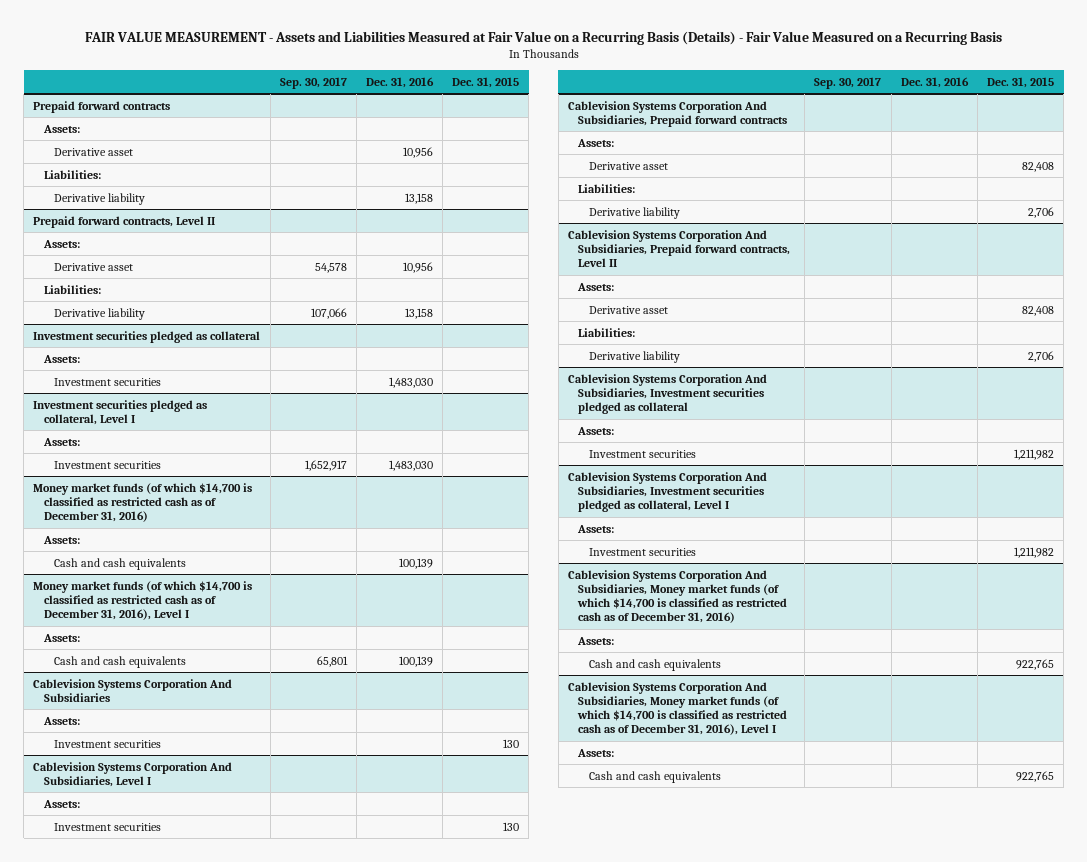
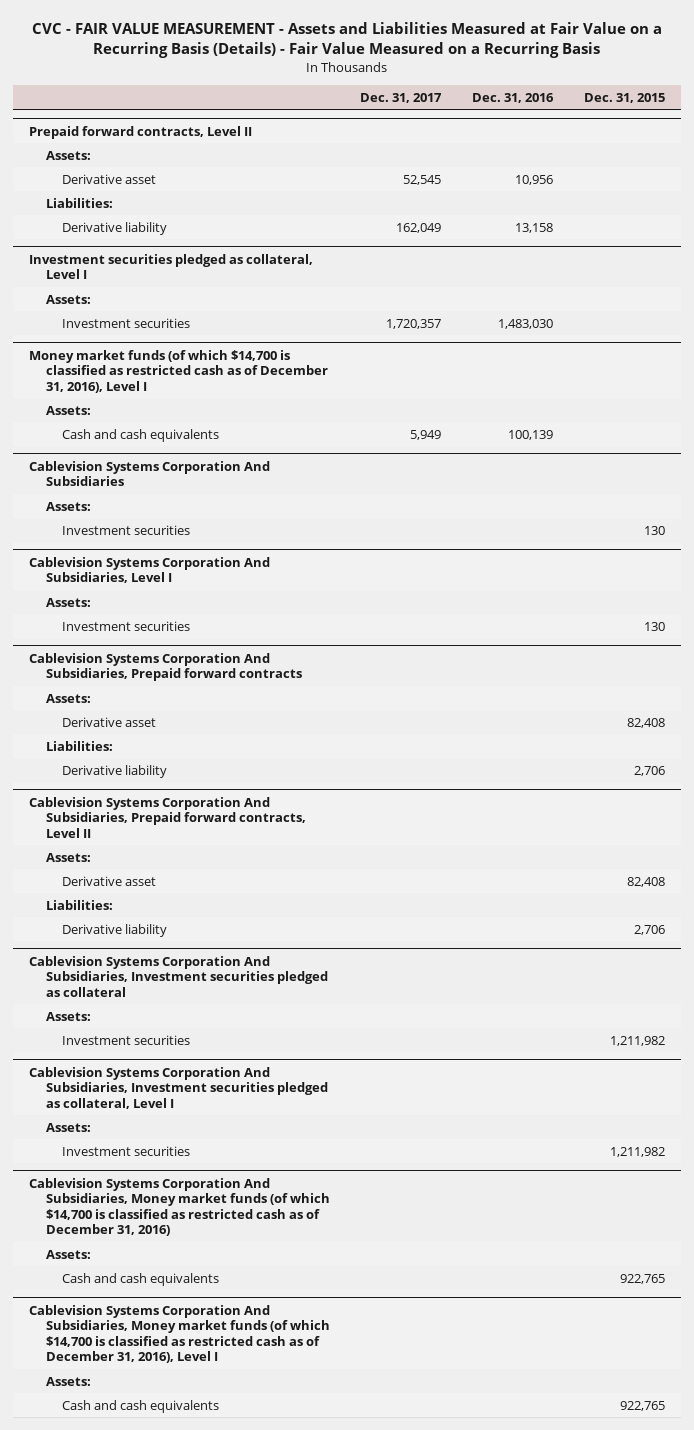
[84,31,1002,46] FAIR VALUE MEASUREMENT - Assets and Liabilities Measured at Fair Value on a Recurring Basis (Details) - Fair Value Measured on a Recurring Basis -> [32,21,663,59] CVC - FAIR VALUE MEASUREMENT - Assets and Liabilities Measured at Fair Value on a Recurring Basis (Details) - Fair Value Measured on a Recurring Basis
[279,76,347,89] Sep. 30, 2017 -> none
none -> [360,93,443,104] Dec. 31, 2017
[33,100,171,113] Prepaid forward contracts -> none
[42,124,80,133] Assets: -> none
[54,147,134,156] Derivative asset -> none
[43,169,101,179] Liabilities: -> none
[54,192,146,205] Derivative liability -> none
[33,330,261,343] Investment securities pledged as collateral -> none
[42,354,80,363] Assets: -> none
[54,377,162,386] Investment securities -> none
[33,482,253,522] Money market funds (of which $14,700 is classified as restricted cash as of December 31, 2016) -> none
[42,535,80,544] Assets: -> none
[54,557,187,570] Cash and cash equivalents -> none

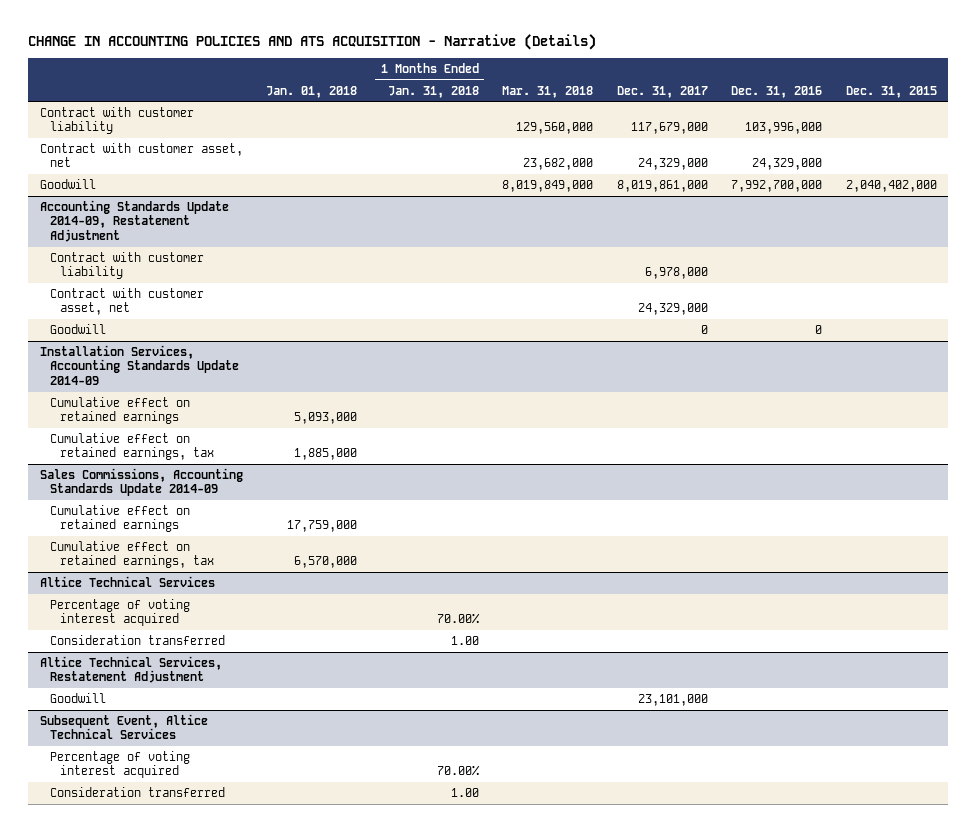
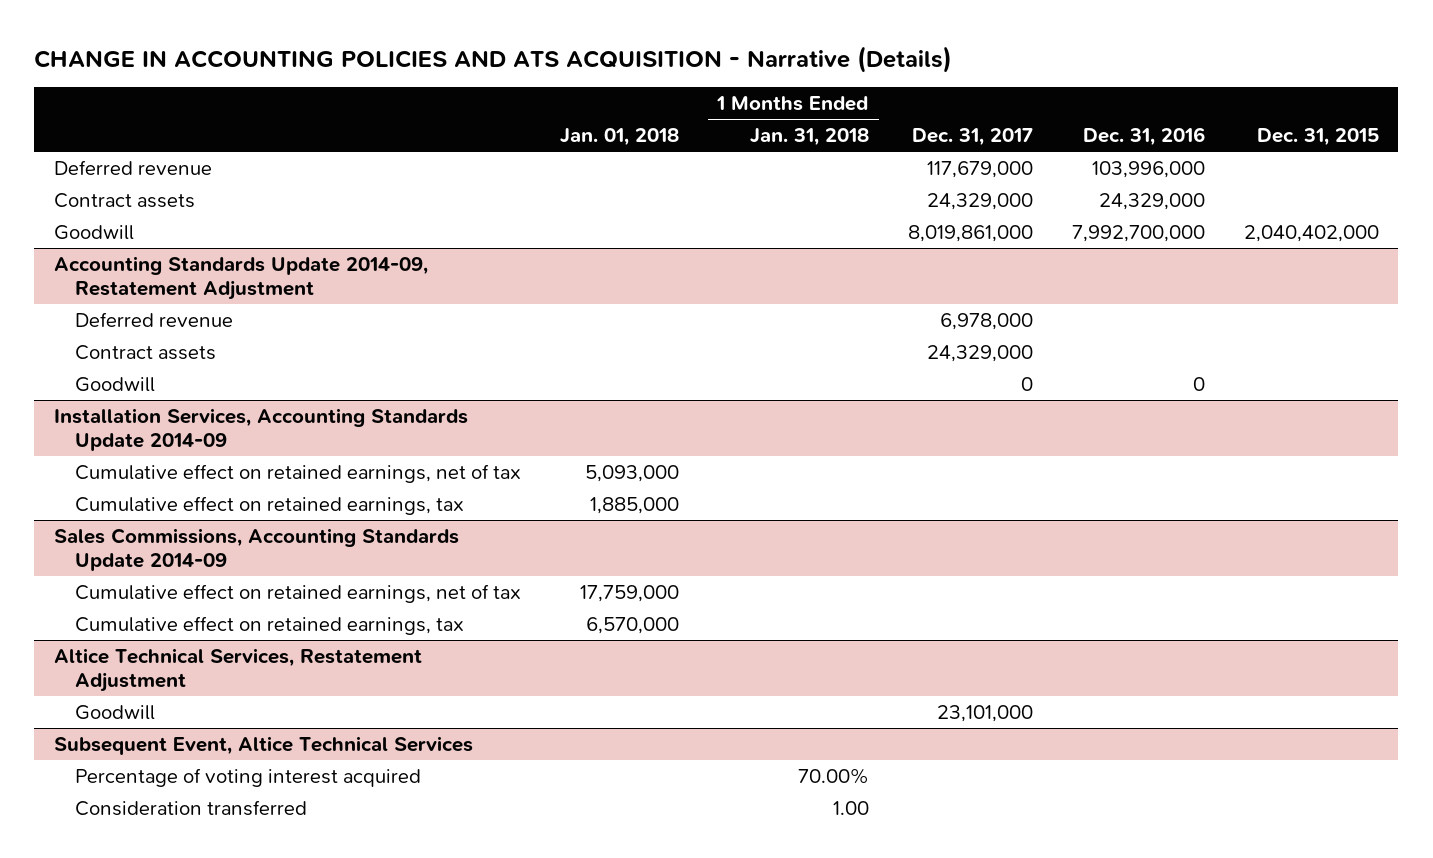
[502,85,594,98] Mar. 31, 2018 -> none
[39,106,194,135] Contract with customer liability -> [53,159,212,175] Deferred revenue
[39,142,243,168] Contract with customer asset, net -> [53,192,195,208] Contract assets
[49,251,204,280] Contract with customer liability -> [75,311,234,327] Deferred revenue
[49,287,204,316] Contract with customer asset, net -> [75,344,217,360] Contract assets
[49,396,190,425] Cumulative effect on retained earnings -> [75,463,522,483] Cumulative effect on retained earnings, net of tax
[49,504,190,533] Cumulative effect on retained earnings -> [75,583,522,603] Cumulative effect on retained earnings, net of tax
[39,575,215,587] Altice Technical Services -> none
[49,598,190,627] Percentage of voting interest acquired -> none
[49,634,225,645] Consideration transferred -> none

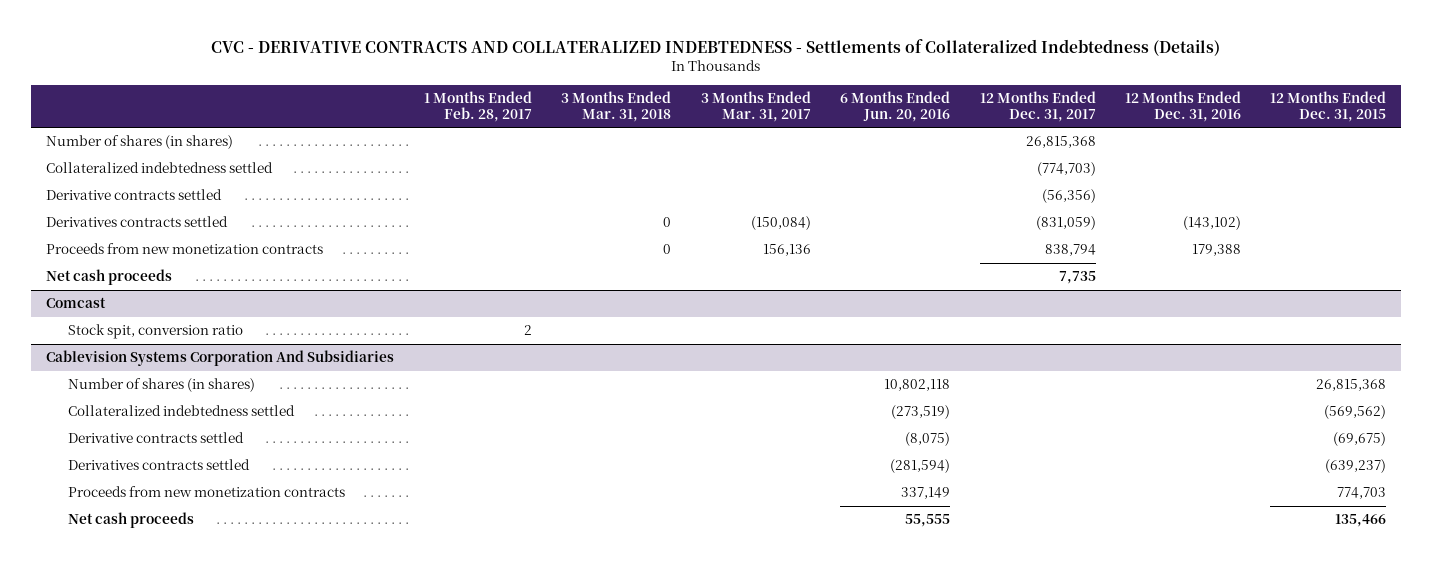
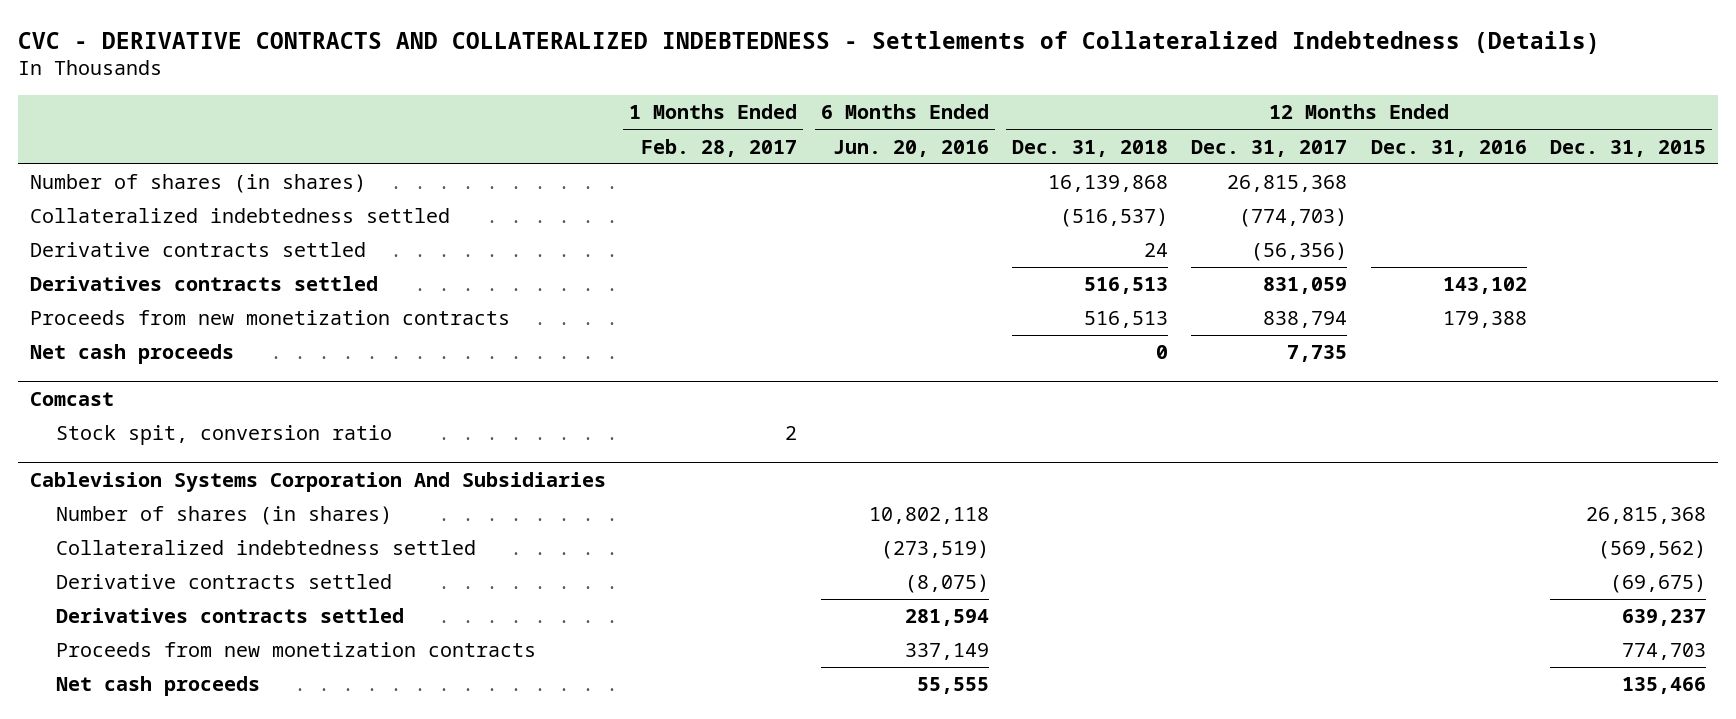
[561,91,672,123] 3 Months Ended Mar. 31, 2018 -> none
[700,91,811,123] 3 Months Ended Mar. 31, 2017 -> none
none -> [1012,139,1169,157] Dec. 31, 2018
[1035,216,1096,231] (831,059) -> [1263,277,1348,295] 831,059
[1183,216,1242,231] (143,102) -> [1442,277,1527,295] 143,102
[890,459,951,474] (281,594) -> [904,609,989,627] 281,594
[1325,459,1387,474] (639,237) -> [1622,609,1707,627] 639,237

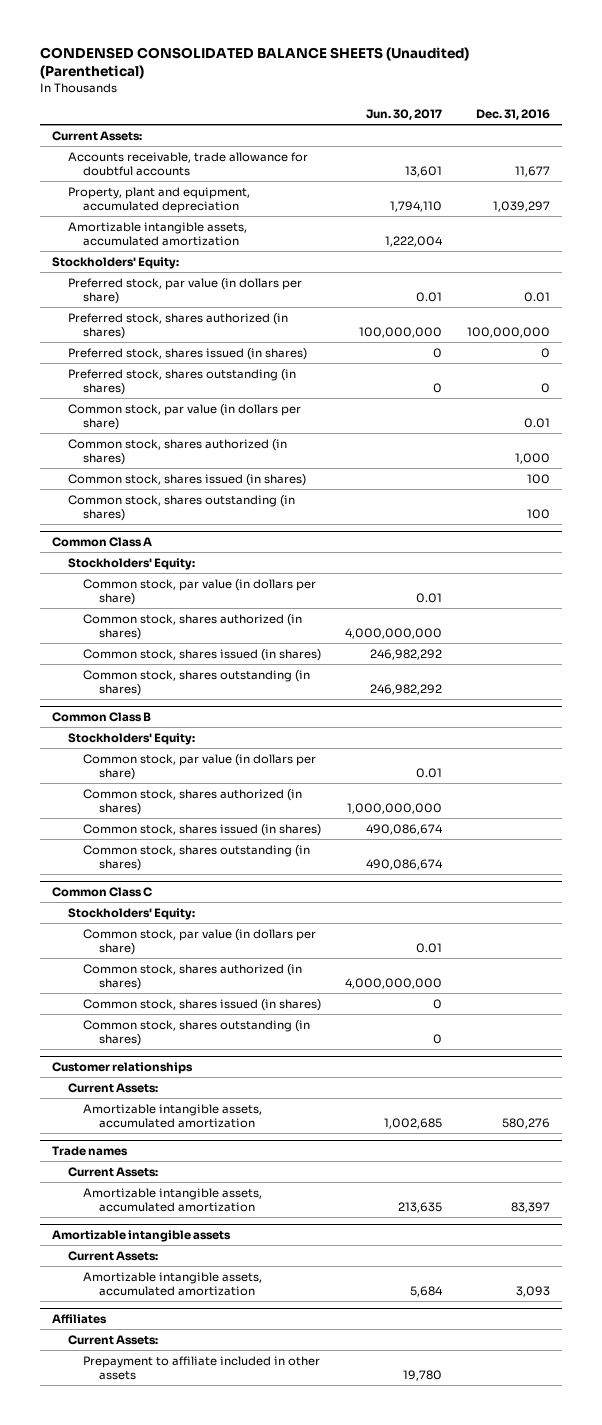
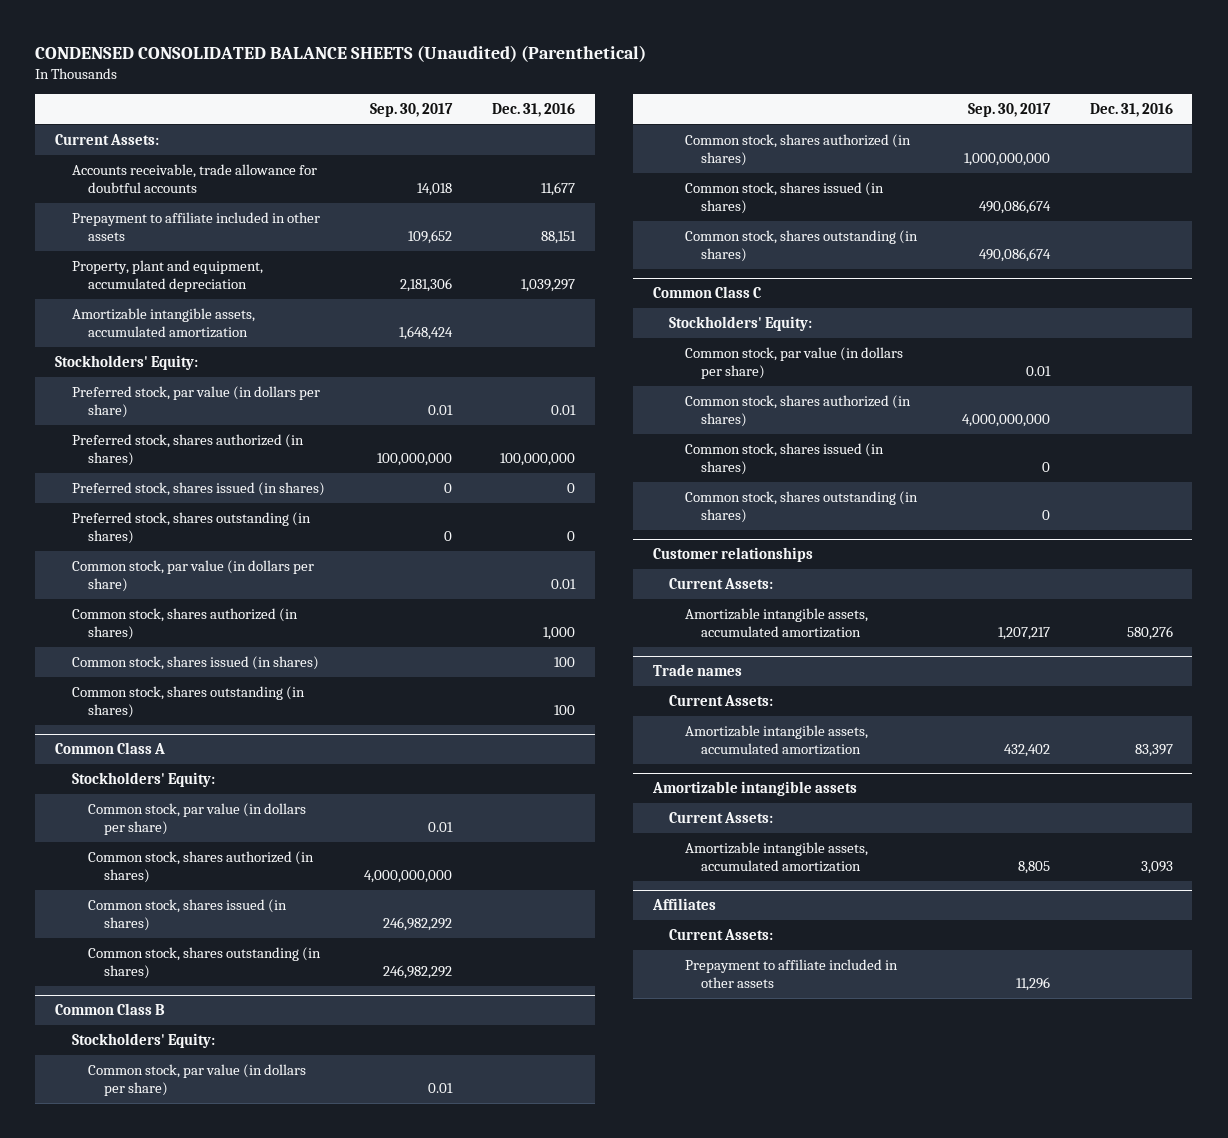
[366,109,443,121] Jun. 30, 2017 -> none
none -> [370,103,454,118] Sep. 30, 2017
none -> [71,211,320,242] Prepayment to affiliate included in other assets

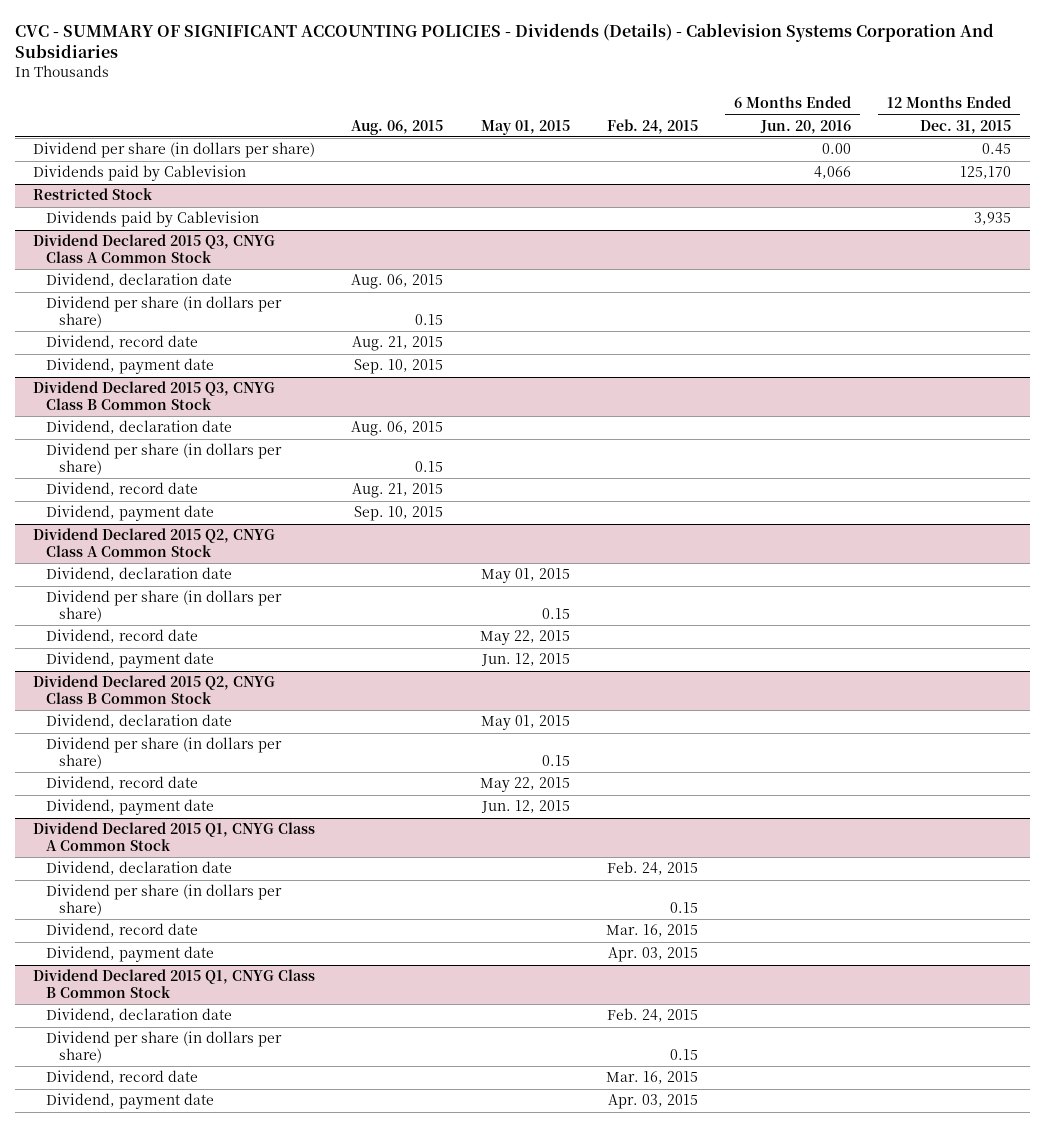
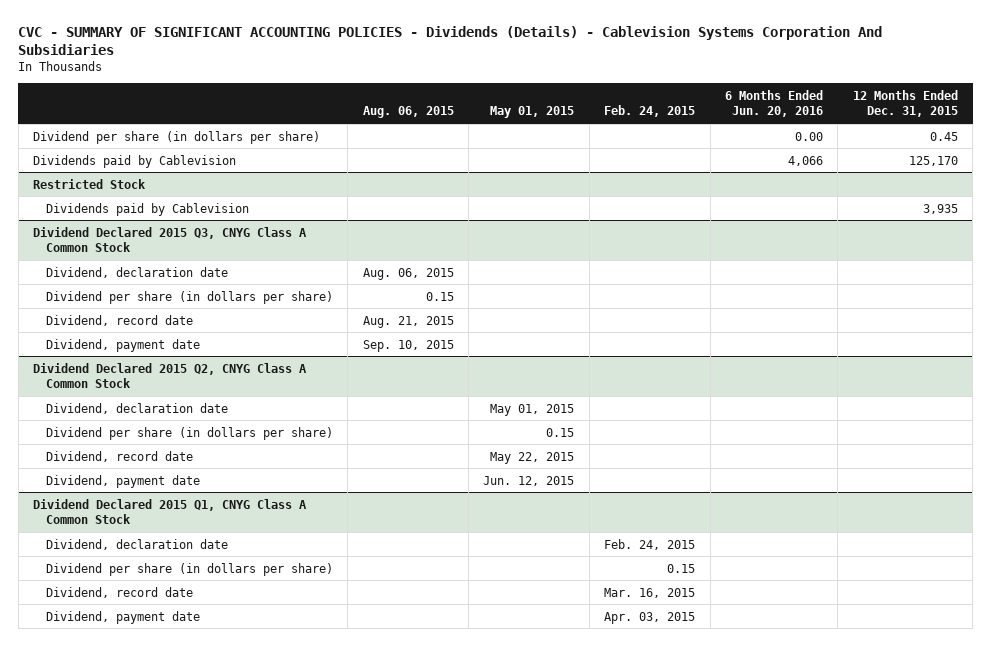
[33,381,276,411] Dividend Declared 2015 Q3, CNYG Class B Common Stock -> none
[45,420,232,435] Dividend, declaration date -> none
[45,443,282,476] Dividend per share (in dollars per share) -> none
[45,482,198,497] Dividend, record date -> none
[45,505,214,522] Dividend, payment date -> none
[33,675,276,705] Dividend Declared 2015 Q2, CNYG Class B Common Stock -> none
[45,714,232,729] Dividend, declaration date -> none
[45,737,282,770] Dividend per share (in dollars per share) -> none
[45,776,198,791] Dividend, record date -> none
[45,799,214,816] Dividend, payment date -> none
[33,969,316,999] Dividend Declared 2015 Q1, CNYG Class B Common Stock -> none
[45,1008,232,1023] Dividend, declaration date -> none
[45,1031,282,1064] Dividend per share (in dollars per share) -> none
[45,1070,198,1085] Dividend, record date -> none
[45,1093,214,1110] Dividend, payment date -> none

